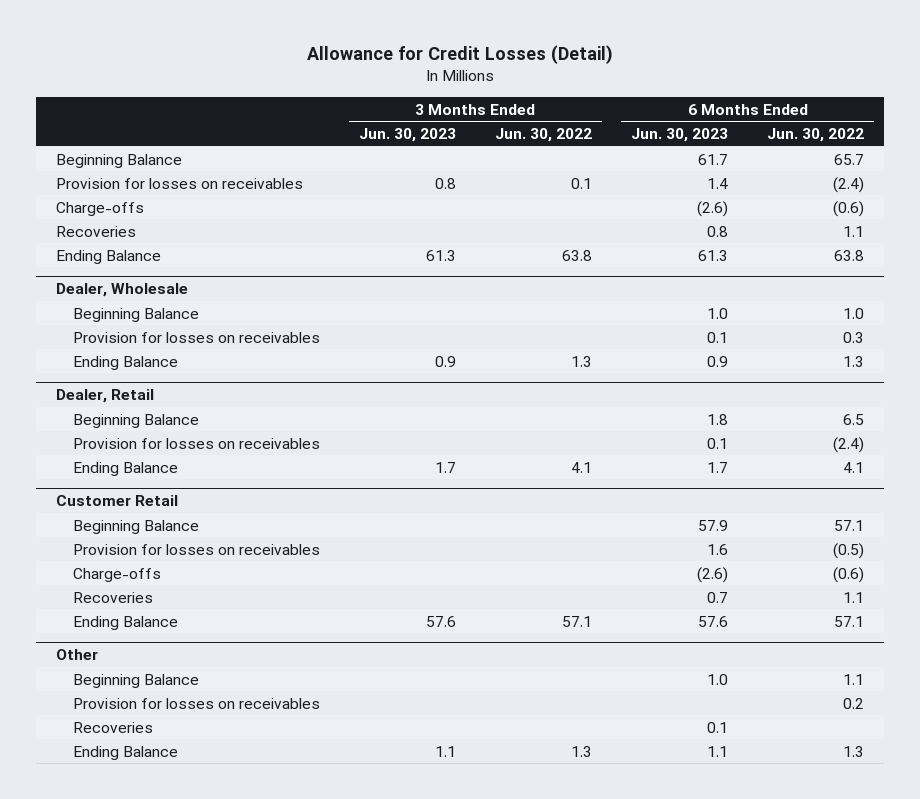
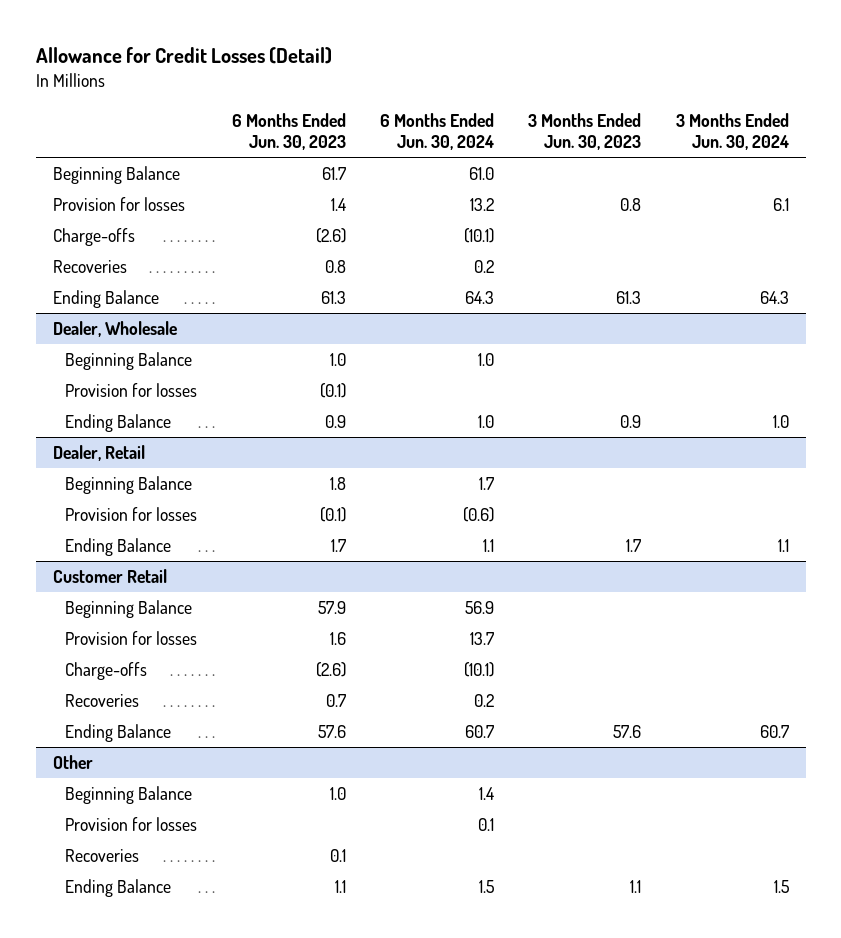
[495,127,593,142] Jun. 30, 2022 -> none
[767,127,865,142] Jun. 30, 2022 -> none
none -> [380,112,495,151] 6 Months Ended Jun. 30, 2024
none -> [675,112,789,151] 3 Months Ended Jun. 30, 2024
[55,177,303,189] Provision for losses on receivables -> [52,196,185,211] Provision for losses
[72,331,320,343] Provision for losses on receivables -> [65,382,198,397] Provision for losses
[707,331,729,343] 0.1 -> [319,382,346,398] (0.1)
[72,437,320,449] Provision for losses on receivables -> [65,506,198,521] Provision for losses
[707,437,729,449] 0.1 -> [319,506,346,522] (0.1)
[72,543,320,555] Provision for losses on receivables -> [65,630,198,645] Provision for losses
[72,697,320,709] Provision for losses on receivables -> [65,816,198,831] Provision for losses

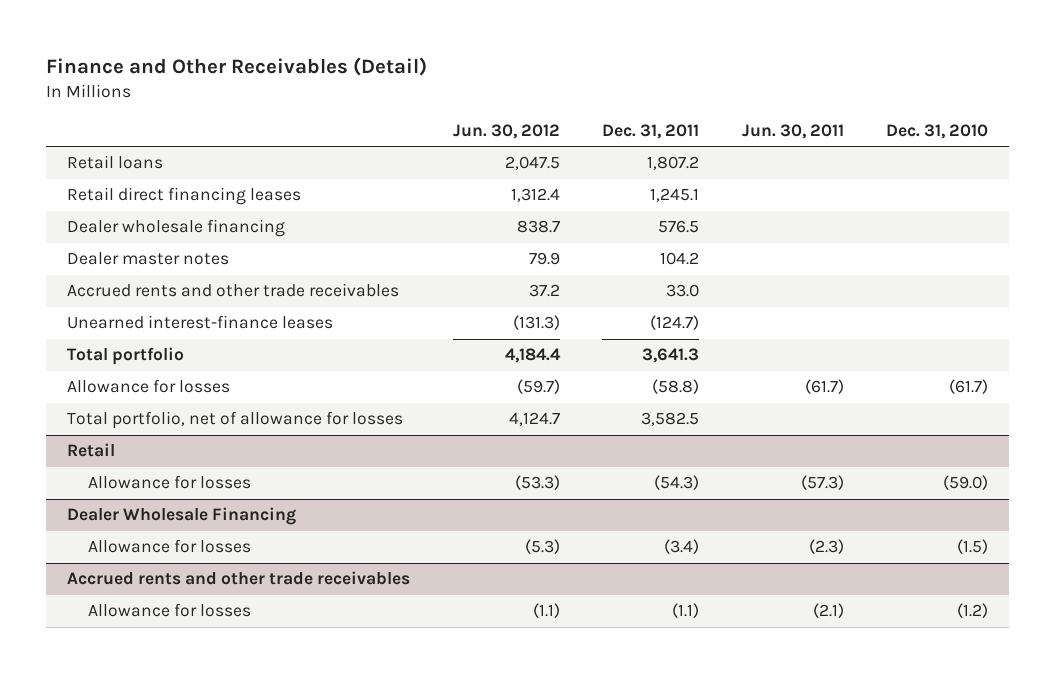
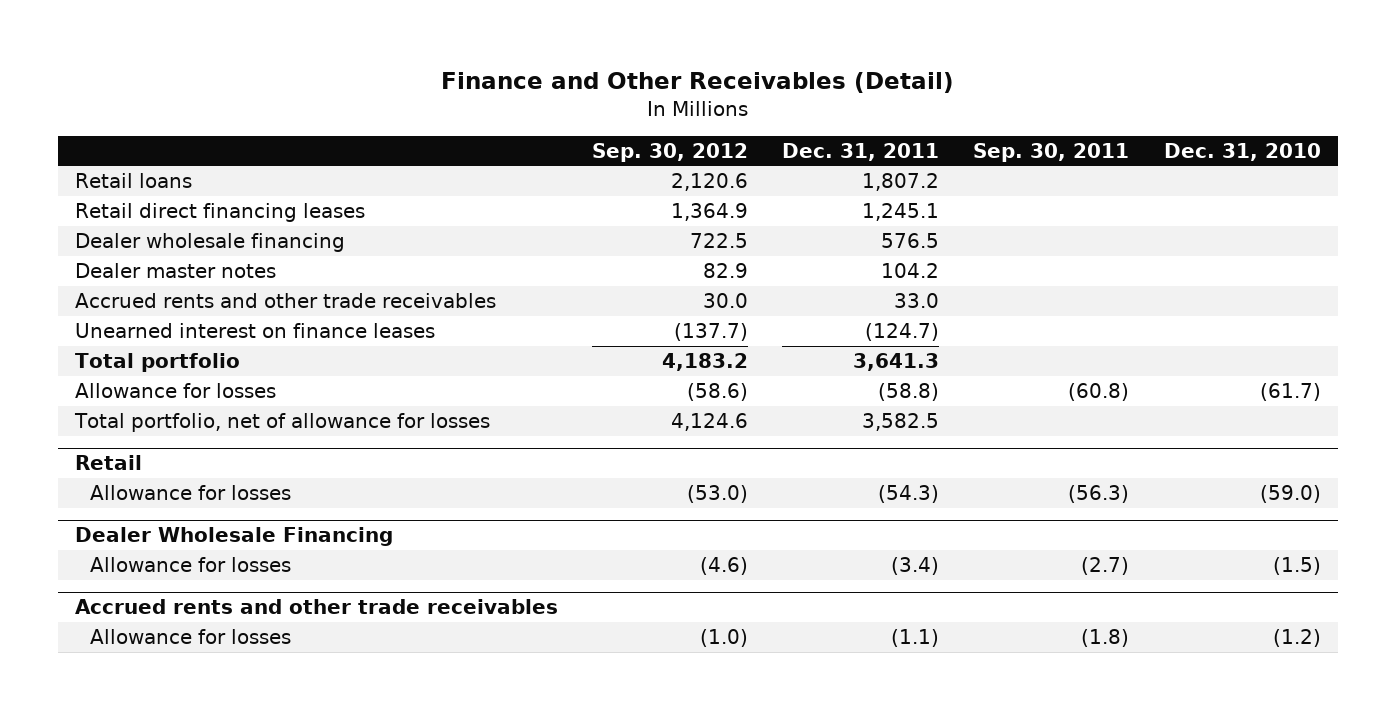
[452,123,560,139] Jun. 30, 2012 -> none
[741,123,844,139] Jun. 30, 2011 -> none
none -> [592,142,749,162] Sep. 30, 2012
none -> [973,142,1130,162] Sep. 30, 2011
[66,315,333,330] Unearned interest-finance leases -> [74,323,435,339] Unearned interest on finance leases

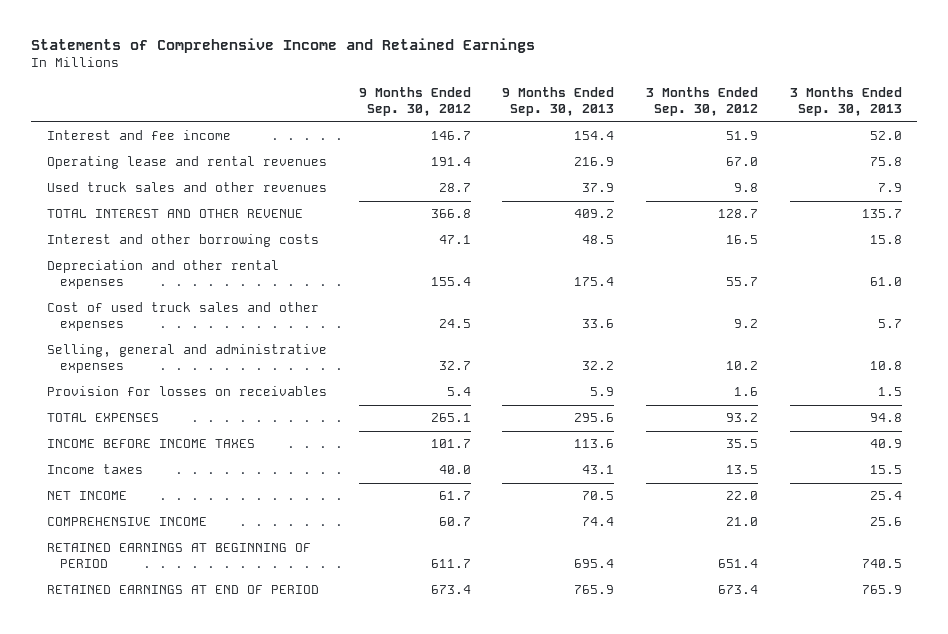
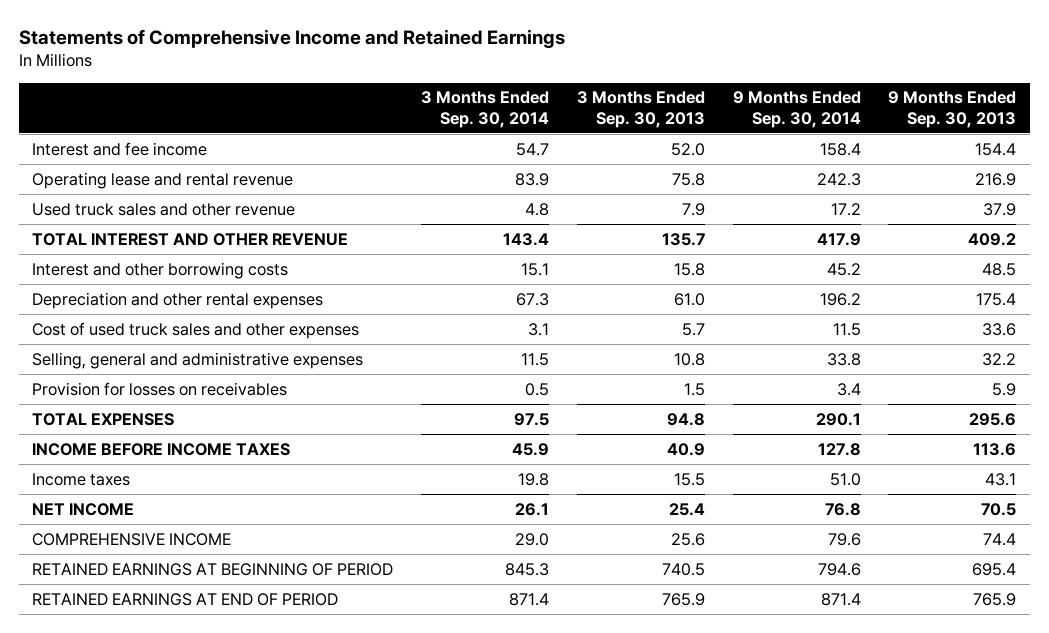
[358,87,471,117] 9 Months Ended Sep. 30, 2012 -> none
[645,87,758,117] 3 Months Ended Sep. 30, 2012 -> none
none -> [421,91,550,128] 3 Months Ended Sep. 30, 2014
none -> [732,91,861,128] 9 Months Ended Sep. 30, 2014
[46,156,327,170] Operating lease and rental revenues -> [32,171,294,189] Operating lease and rental revenue
[46,182,327,193] Used truck sales and other revenues -> [32,202,296,216] Used truck sales and other revenue

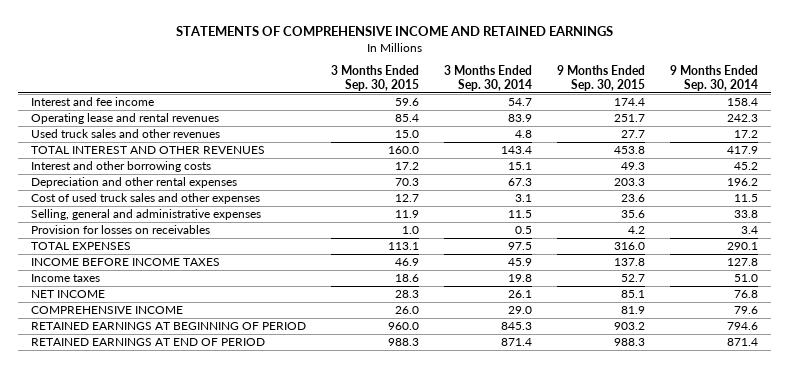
[18,29,565,49] Statements of Comprehensive Income and Retained Earnings -> [175,26,613,37] STATEMENTS OF COMPREHENSIVE INCOME AND RETAINED EARNINGS
[576,91,705,128] 3 Months Ended Sep. 30, 2013 -> none
[888,91,1017,128] 9 Months Ended Sep. 30, 2013 -> none
none -> [331,65,420,91] 3 Months Ended Sep. 30, 2015
none -> [557,65,646,91] 9 Months Ended Sep. 30, 2015
[32,171,294,189] Operating lease and rental revenue -> [30,113,219,125] Operating lease and rental revenues
[32,202,296,216] Used truck sales and other revenue -> [30,129,220,139] Used truck sales and other revenues
[32,232,349,246] TOTAL INTEREST AND OTHER REVENUE -> [30,146,265,155] TOTAL INTEREST AND OTHER REVENUES

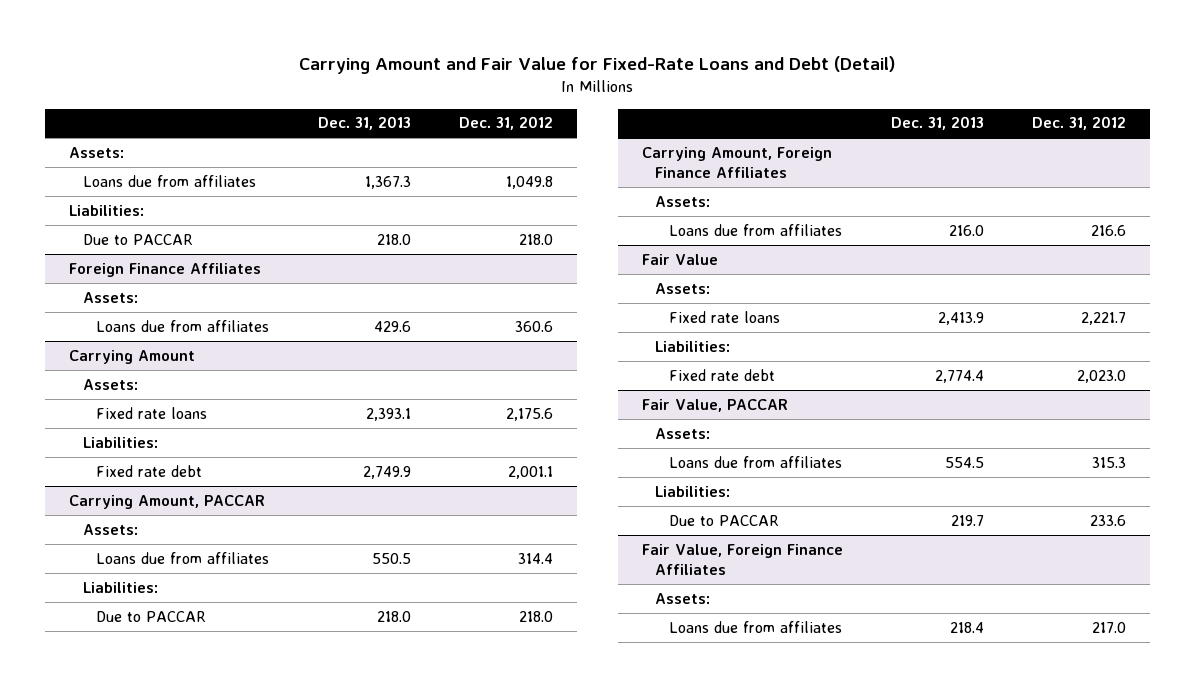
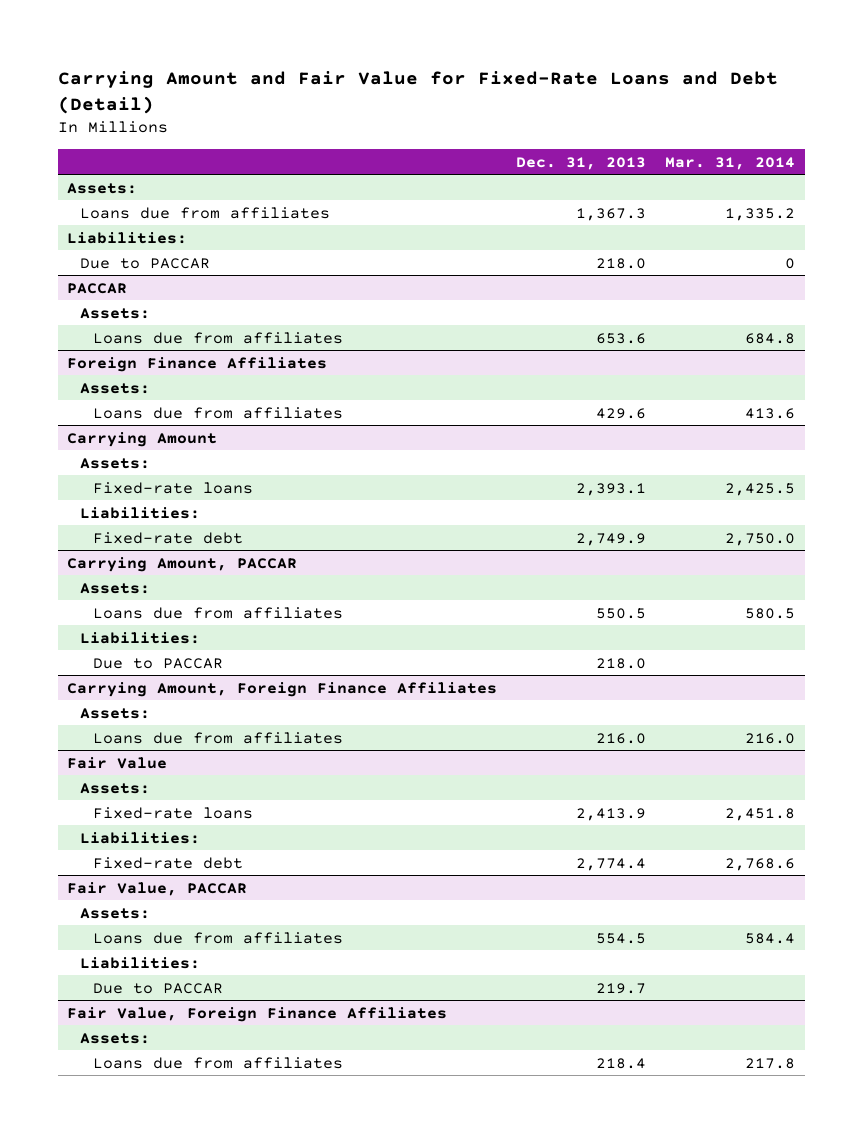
[459,116,554,131] Dec. 31, 2012 -> none
none -> [665,156,796,170] Mar. 31, 2014
none -> [67,282,128,294] PACCAR
none -> [80,307,151,319] Assets:
none -> [93,331,344,344] Loans due from affiliates
[96,406,208,419] Fixed rate loans -> [93,481,254,494] Fixed-rate loans
[96,464,203,477] Fixed rate debt -> [93,531,244,544] Fixed-rate debt
[668,310,780,323] Fixed rate loans -> [93,806,254,819] Fixed-rate loans
[668,368,775,381] Fixed rate debt -> [93,856,244,869] Fixed-rate debt

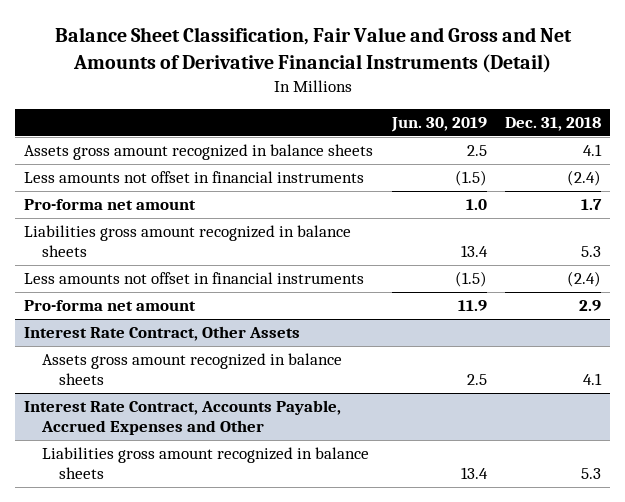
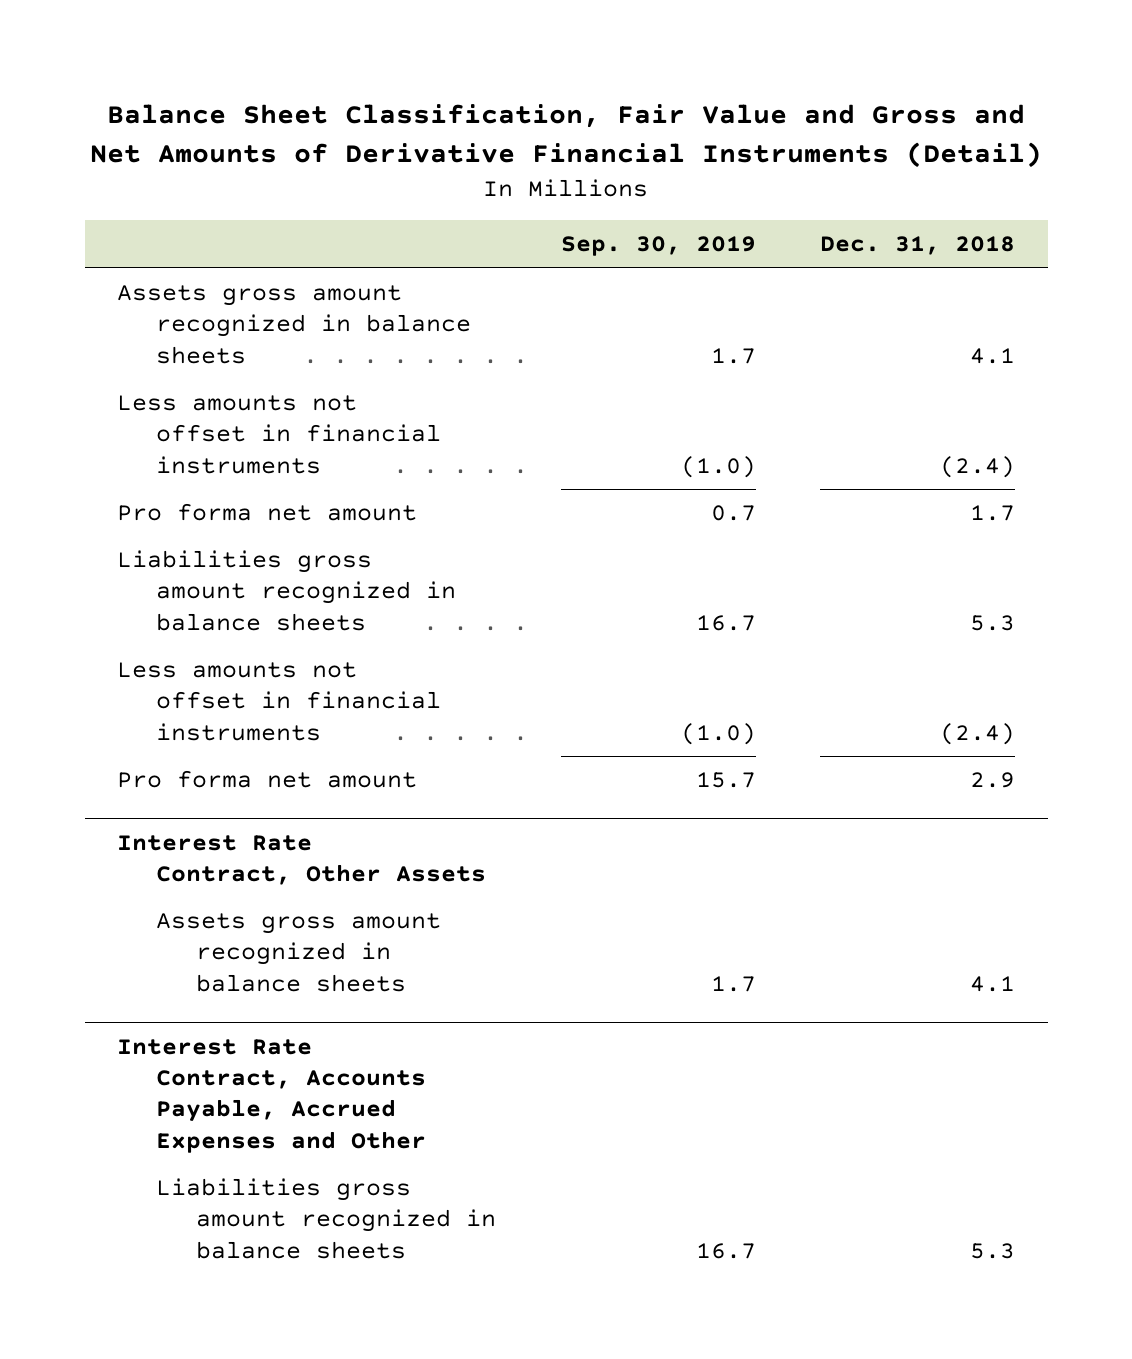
[390,117,487,133] Jun. 30, 2019 -> none
none -> [560,236,756,257] Sep. 30, 2019
[24,199,197,211] Pro-forma net amount -> [116,502,417,521] Pro forma net amount
[24,300,197,312] Pro-forma net amount -> [116,769,417,788] Pro forma net amount

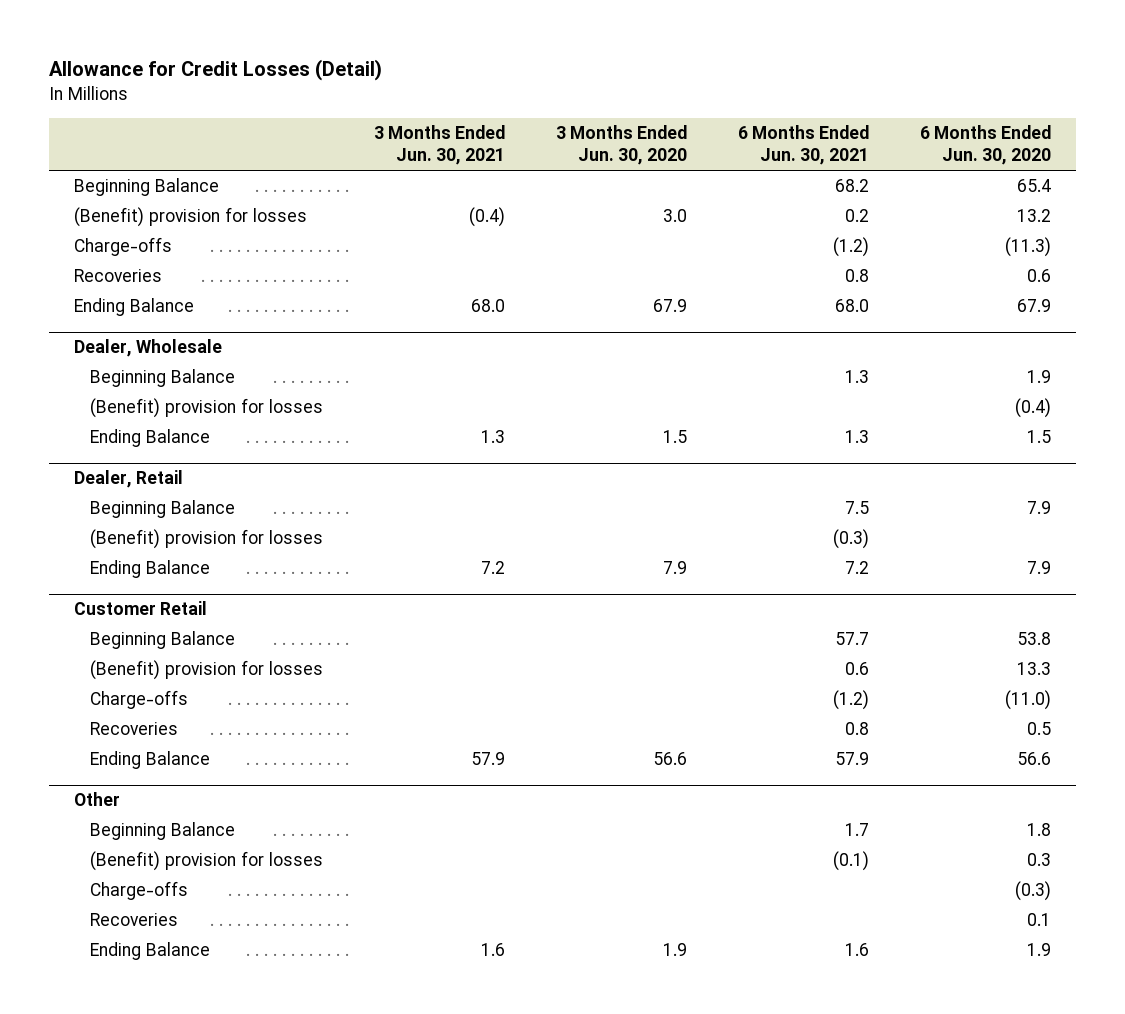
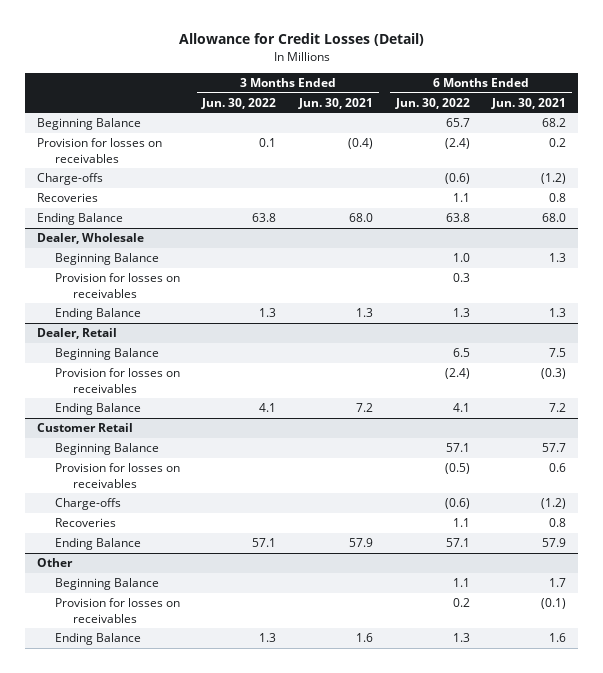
[555,124,687,166] 3 Months Ended Jun. 30, 2020 -> none
[919,124,1051,166] 6 Months Ended Jun. 30, 2020 -> none
none -> [201,97,277,109] Jun. 30, 2022
none -> [394,97,470,109] Jun. 30, 2022
[74,207,308,228] (Benefit) provision for losses -> [36,138,162,163] Provision for losses on receivables
[90,398,324,419] (Benefit) provision for losses -> [54,273,180,298] Provision for losses on receivables
[90,529,324,550] (Benefit) provision for losses -> [54,368,180,393] Provision for losses on receivables
[90,660,324,681] (Benefit) provision for losses -> [54,463,180,488] Provision for losses on receivables
[90,881,189,901] Charge-offs -> none
[90,913,179,927] Recoveries -> none
[90,851,324,872] (Benefit) provision for losses -> [54,598,180,623] Provision for losses on receivables

